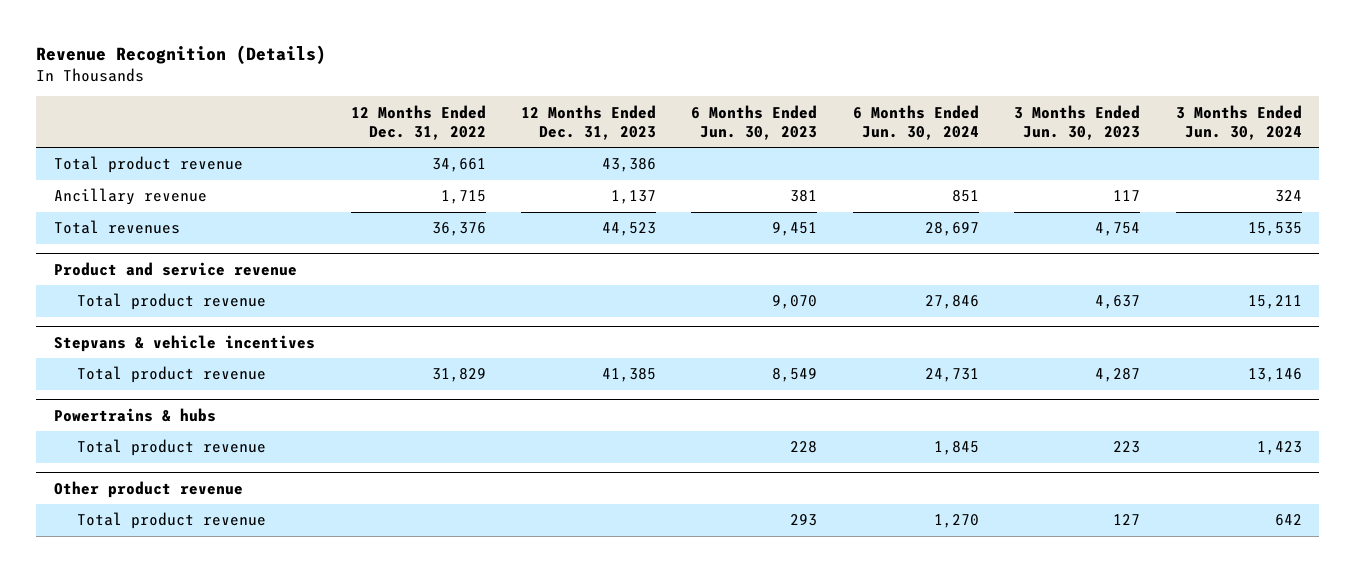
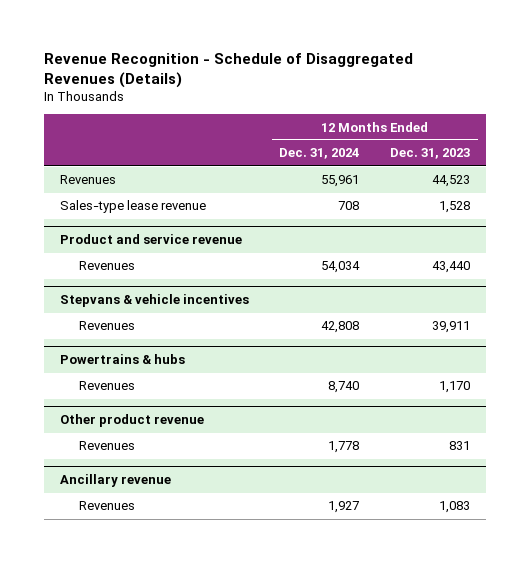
[36,45,327,65] Revenue Recognition (Details) -> [44,53,414,88] Revenue Recognition - Schedule of Disaggregated Revenues (Details)
[350,104,486,140] 12 Months Ended Dec. 31, 2022 -> none
[691,104,818,140] 6 Months Ended Jun. 30, 2023 -> none
[852,104,979,140] 6 Months Ended Jun. 30, 2024 -> none
[1014,104,1141,140] 3 Months Ended Jun. 30, 2023 -> none
[1175,104,1302,140] 3 Months Ended Jun. 30, 2024 -> none
none -> [279,148,360,160] Dec. 31, 2024
[54,156,244,174] Total product revenue -> none
[54,188,208,206] Ancillary revenue -> none
[54,220,181,235] Total revenues -> [59,175,116,185] Revenues
none -> [59,200,206,214] Sales-type lease revenue
[77,293,267,311] Total product revenue -> none
none -> [79,261,136,271] Revenues
[77,366,267,384] Total product revenue -> none
none -> [79,321,136,331] Revenues
[77,439,267,457] Total product revenue -> none
none -> [79,381,136,391] Revenues
[77,512,267,530] Total product revenue -> none
none -> [79,441,136,451] Revenues
none -> [59,474,171,488] Ancillary revenue
none -> [79,501,136,511] Revenues

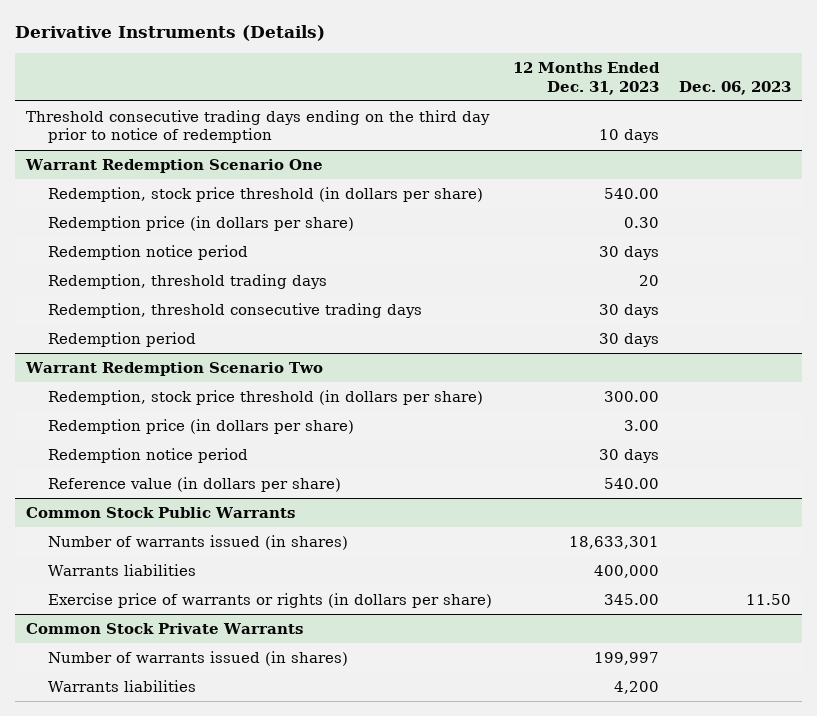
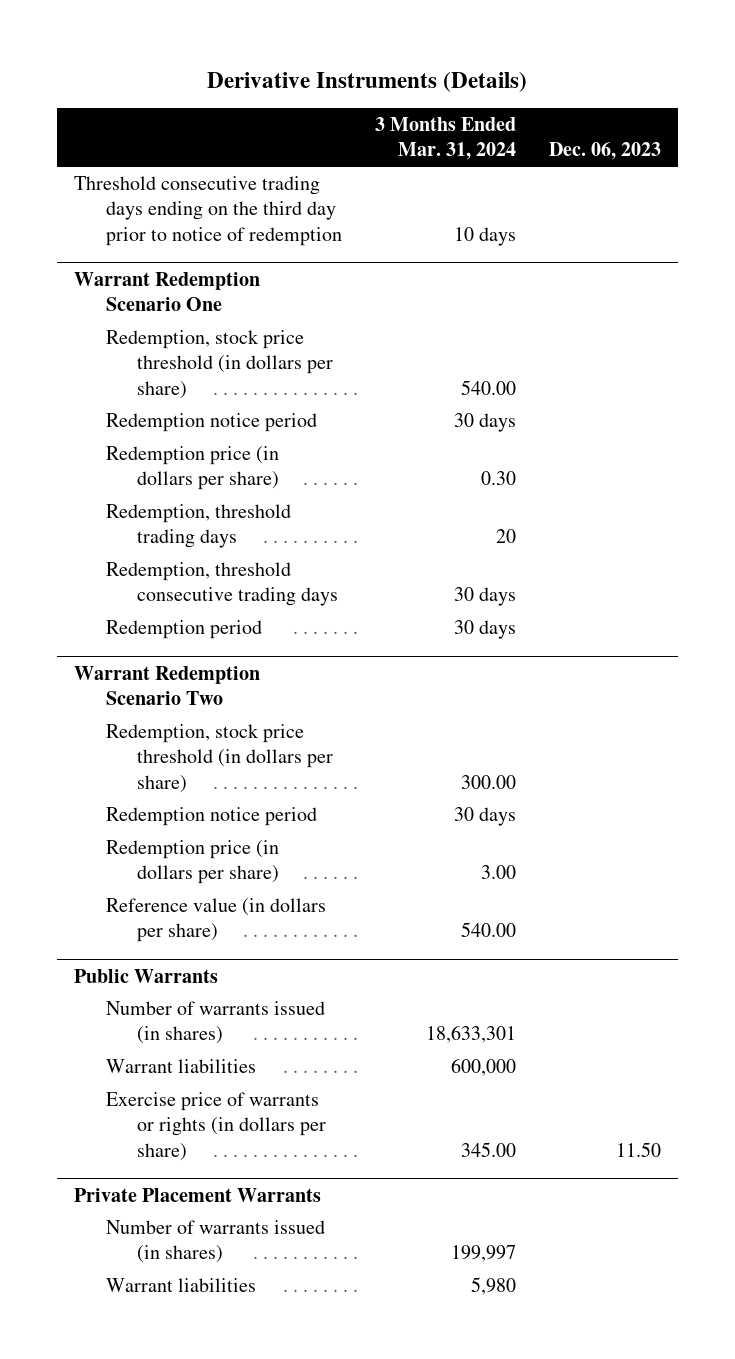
[512,62,660,95] 12 Months Ended Dec. 31, 2023 -> none
none -> [374,117,516,161] 3 Months Ended Mar. 31, 2024
[47,216,354,232] Redemption price (in dollars per share) -> [105,445,280,491] Redemption price (in dollars per share)
[47,419,354,435] Redemption price (in dollars per share) -> [105,839,280,885] Redemption price (in dollars per share)
[25,507,295,519] Common Stock Public Warrants -> [74,968,219,983] Public Warrants
[47,564,196,577] Warrants liabilities -> [105,1058,256,1073] Warrant liabilities
[25,623,303,635] Common Stock Private Warrants -> [74,1187,322,1202] Private Placement Warrants
[47,680,196,693] Warrants liabilities -> [105,1277,256,1292] Warrant liabilities

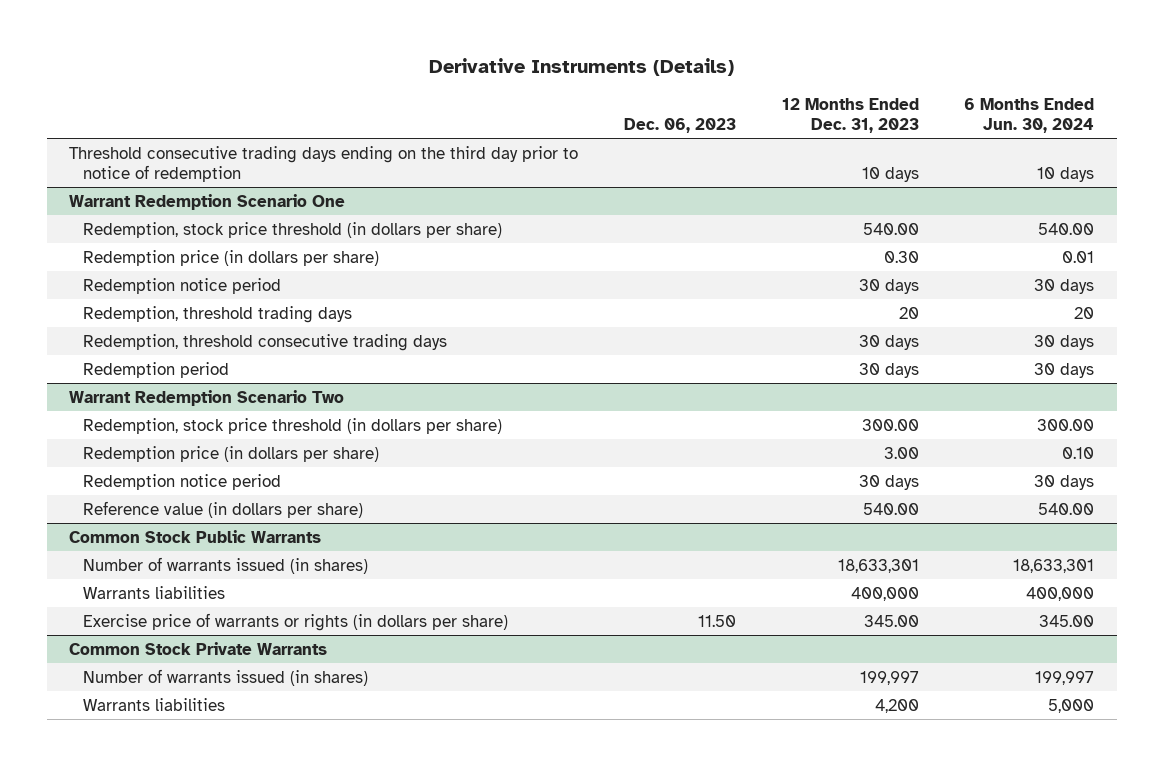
[374,117,516,161] 3 Months Ended Mar. 31, 2024 -> none
none -> [781,98,919,134] 12 Months Ended Dec. 31, 2023
none -> [964,98,1095,134] 6 Months Ended Jun. 30, 2024
[105,412,317,432] Redemption notice period -> [83,277,282,294] Redemption notice period
[105,806,317,826] Redemption notice period -> [83,473,282,490] Redemption notice period
[74,968,219,983] Public Warrants -> [69,529,322,543] Common Stock Public Warrants
[105,1058,256,1073] Warrant liabilities -> [83,585,226,599] Warrants liabilities
[74,1187,322,1202] Private Placement Warrants -> [69,641,328,655] Common Stock Private Warrants
[105,1277,256,1292] Warrant liabilities -> [83,697,226,711] Warrants liabilities

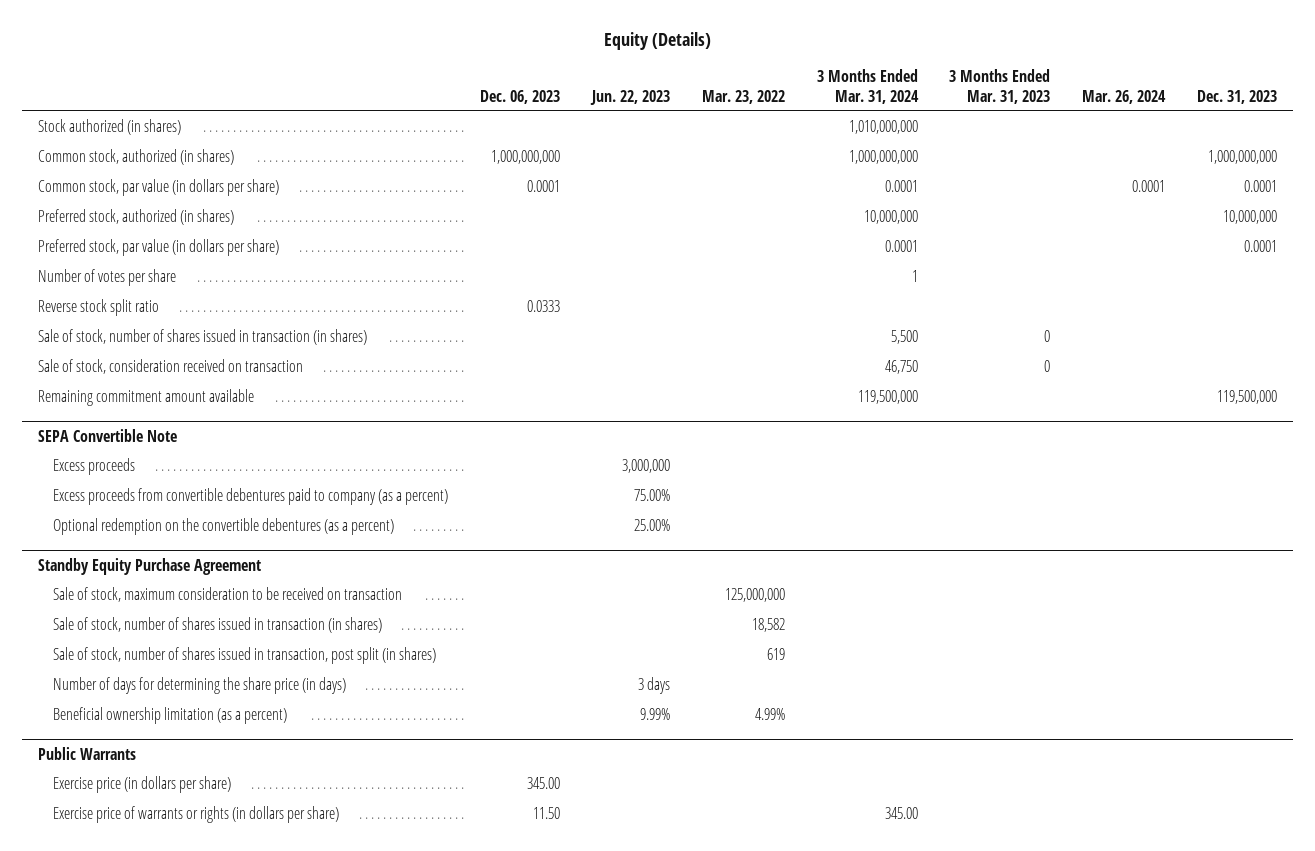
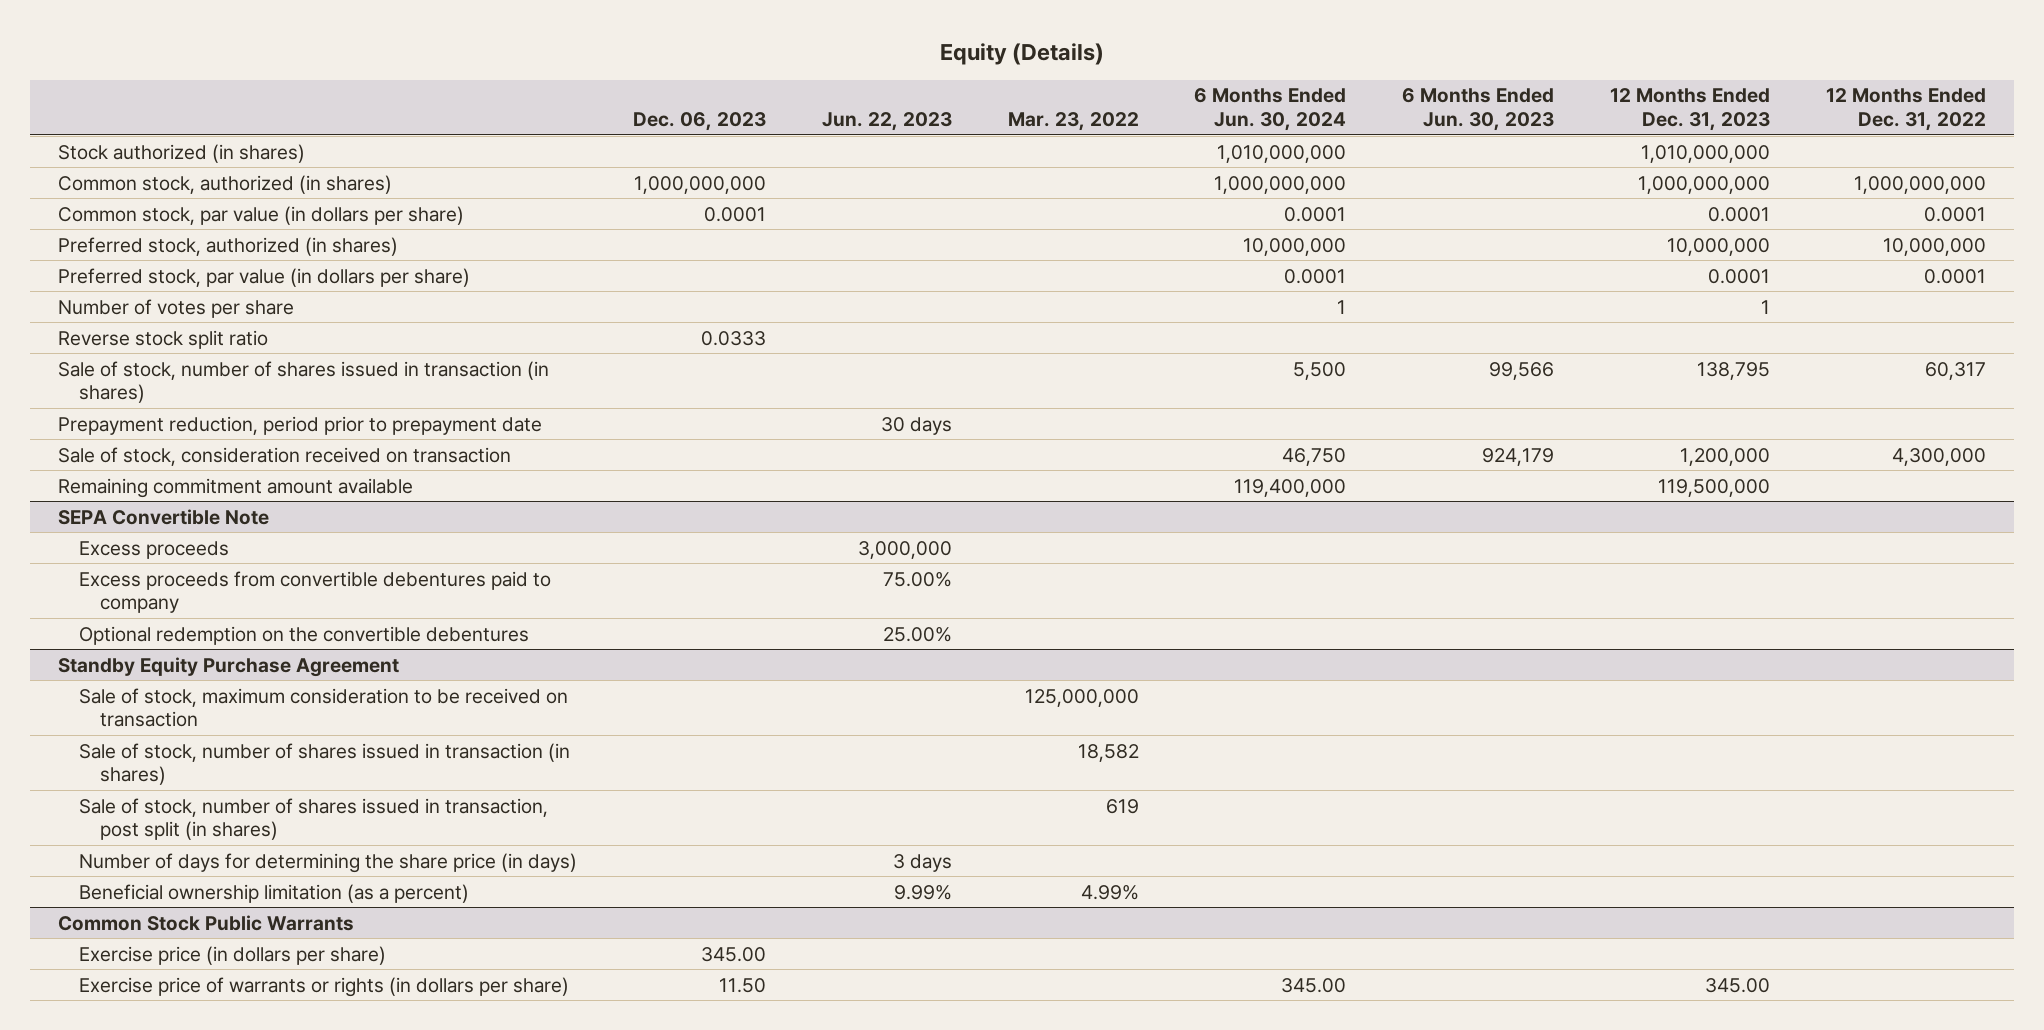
[816,68,919,104] 3 Months Ended Mar. 31, 2024 -> none
[949,68,1051,104] 3 Months Ended Mar. 31, 2023 -> none
[1082,89,1167,104] Mar. 26, 2024 -> none
[1197,89,1278,104] Dec. 31, 2023 -> none
none -> [1194,88,1347,131] 6 Months Ended Jun. 30, 2024
none -> [1402,88,1555,131] 6 Months Ended Jun. 30, 2023
none -> [1610,88,1771,131] 12 Months Ended Dec. 31, 2023
none -> [1825,88,1986,131] 12 Months Ended Dec. 31, 2022
none -> [58,415,543,435] Prepayment reduction, period prior to prepayment date
[52,488,448,506] Excess proceeds from convertible debentures paid to company (as a percent) -> [78,570,551,614] Excess proceeds from convertible debentures paid to company
[52,518,394,536] Optional redemption on the convertible debentures (as a percent) -> [78,625,529,645] Optional redemption on the convertible debentures
[38,747,137,761] Public Warrants -> [58,914,355,931] Common Stock Public Warrants

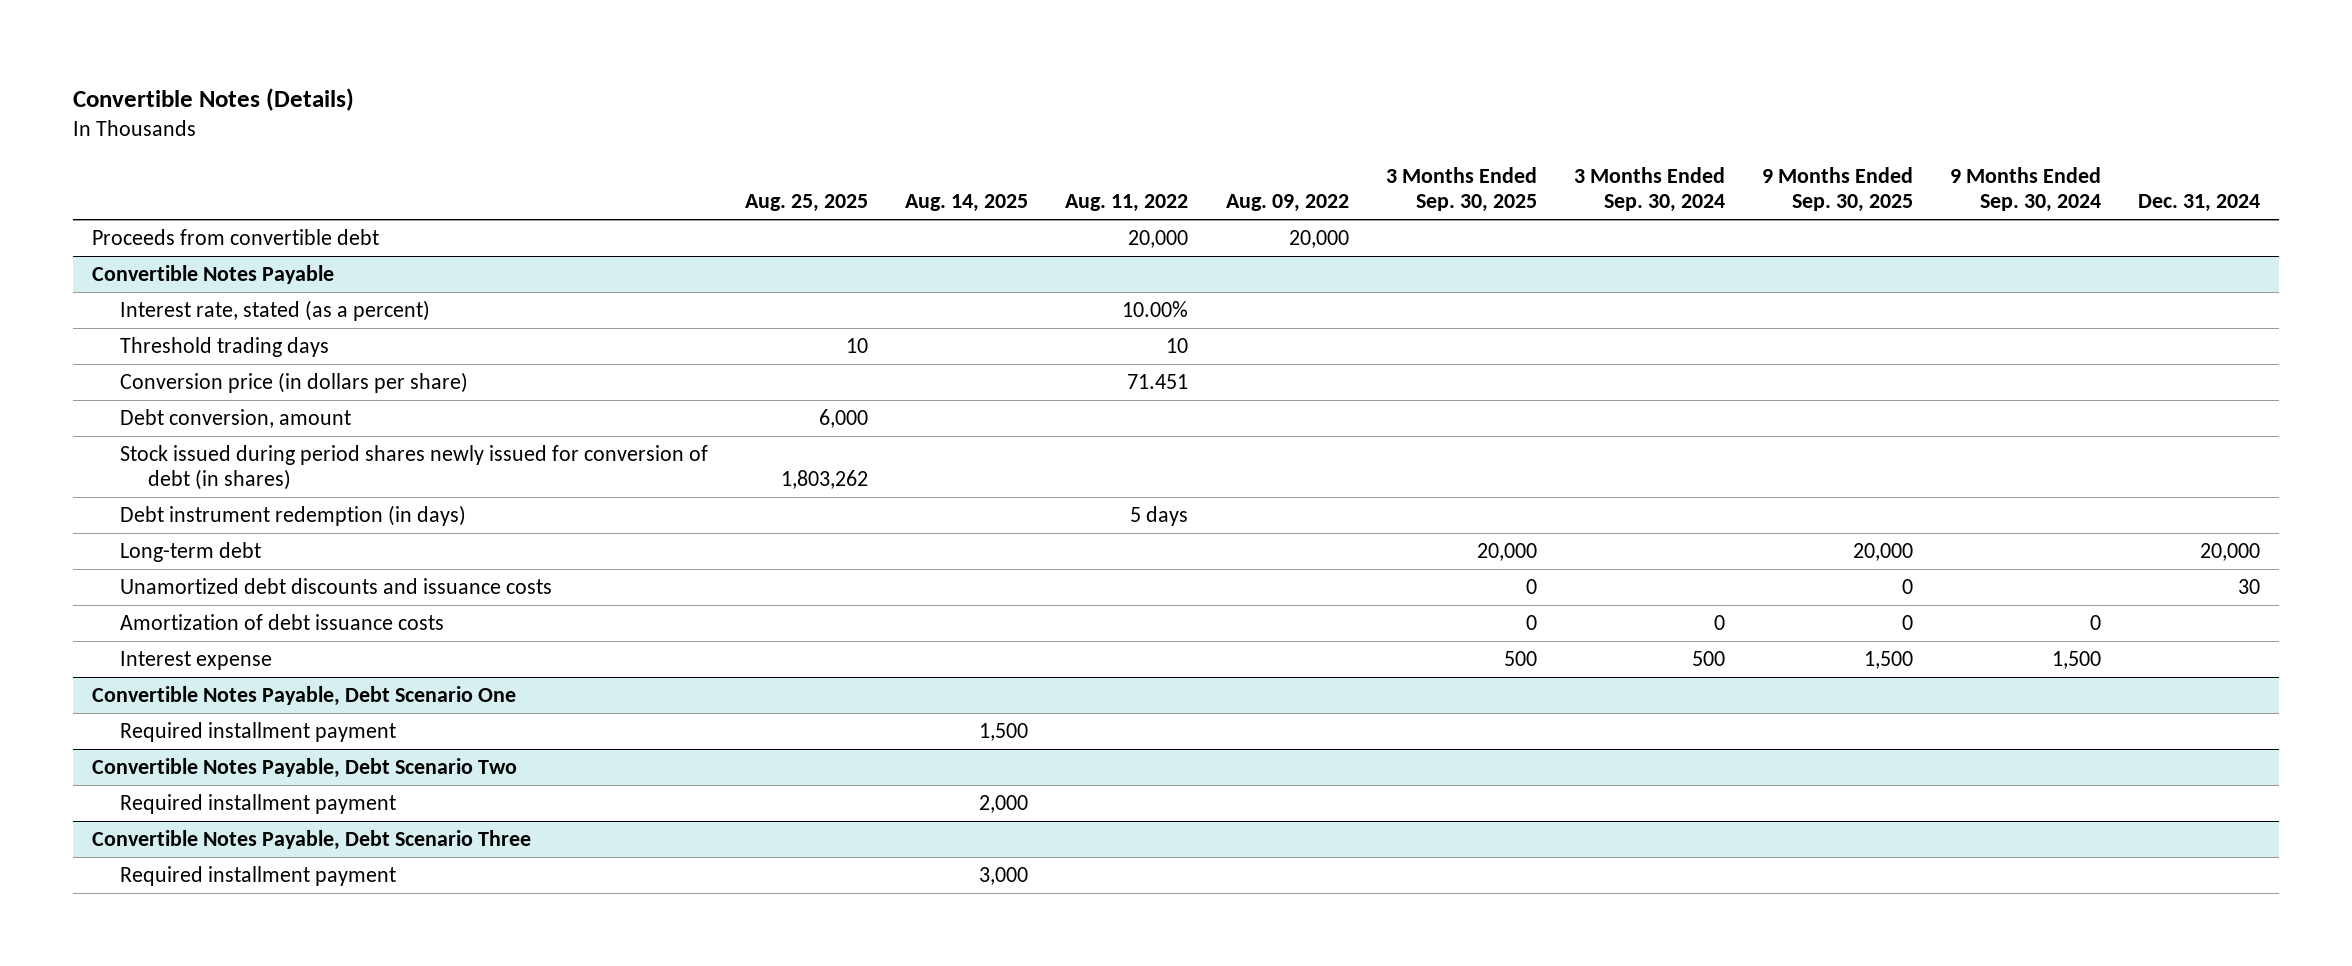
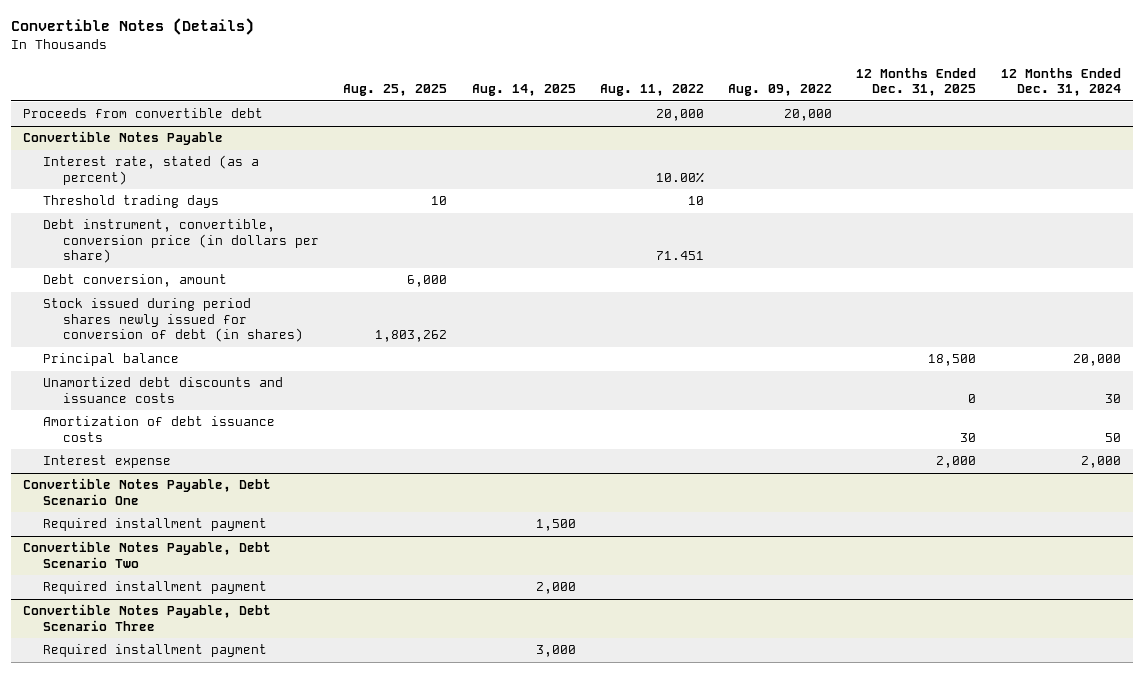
[1385,167,1537,213] 3 Months Ended Sep. 30, 2025 -> none
[1573,167,1725,213] 3 Months Ended Sep. 30, 2024 -> none
[1762,167,1914,213] 9 Months Ended Sep. 30, 2025 -> none
[1950,167,2102,213] 9 Months Ended Sep. 30, 2024 -> none
[2138,194,2261,213] Dec. 31, 2024 -> none
none -> [856,67,977,97] 12 Months Ended Dec. 31, 2025
none -> [1000,67,1121,97] 12 Months Ended Dec. 31, 2024
[119,371,468,393] Conversion price (in dollars per share) -> [43,219,320,264] Debt instrument, convertible, conversion price (in dollars per share)
[119,504,466,526] Debt instrument redemption (in days) -> none
[119,541,261,562] Long-term debt -> [43,353,180,367] Principal balance

